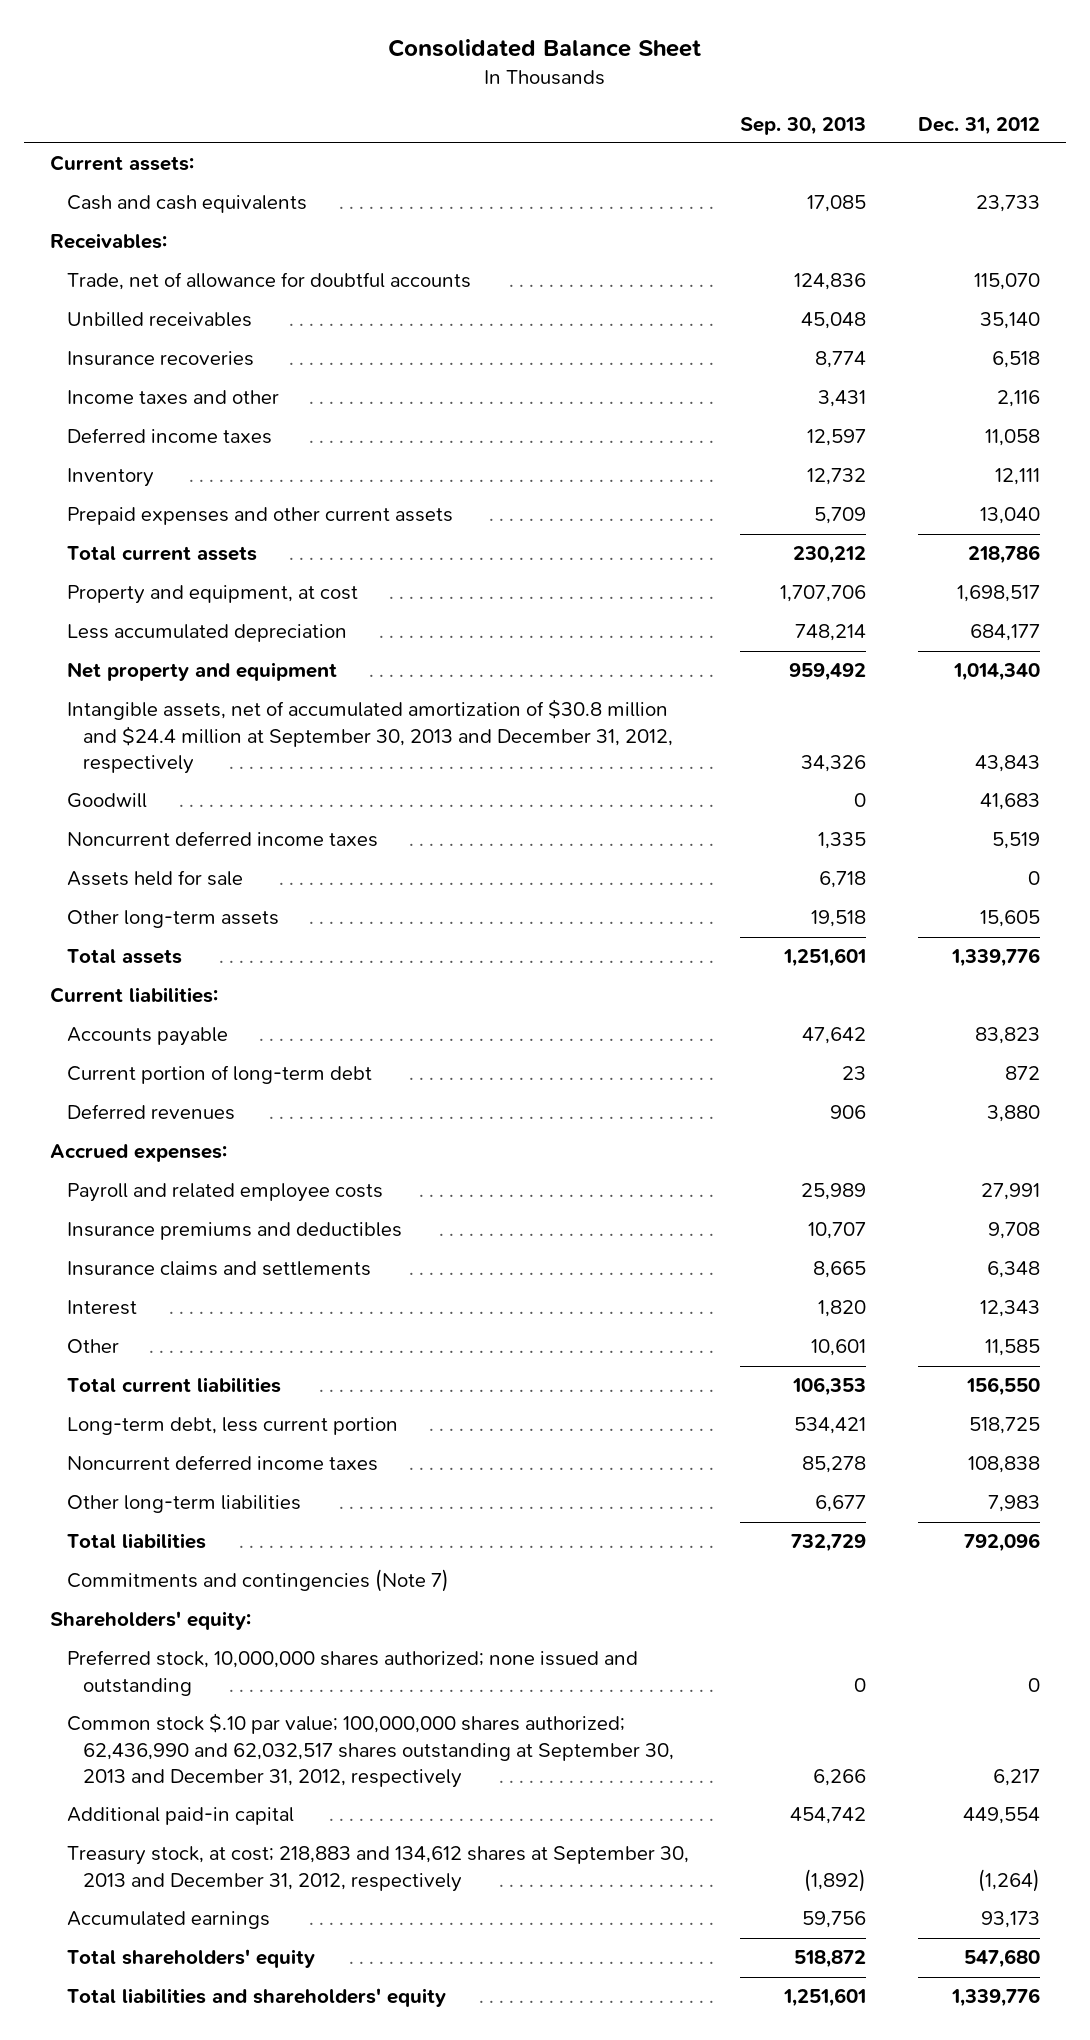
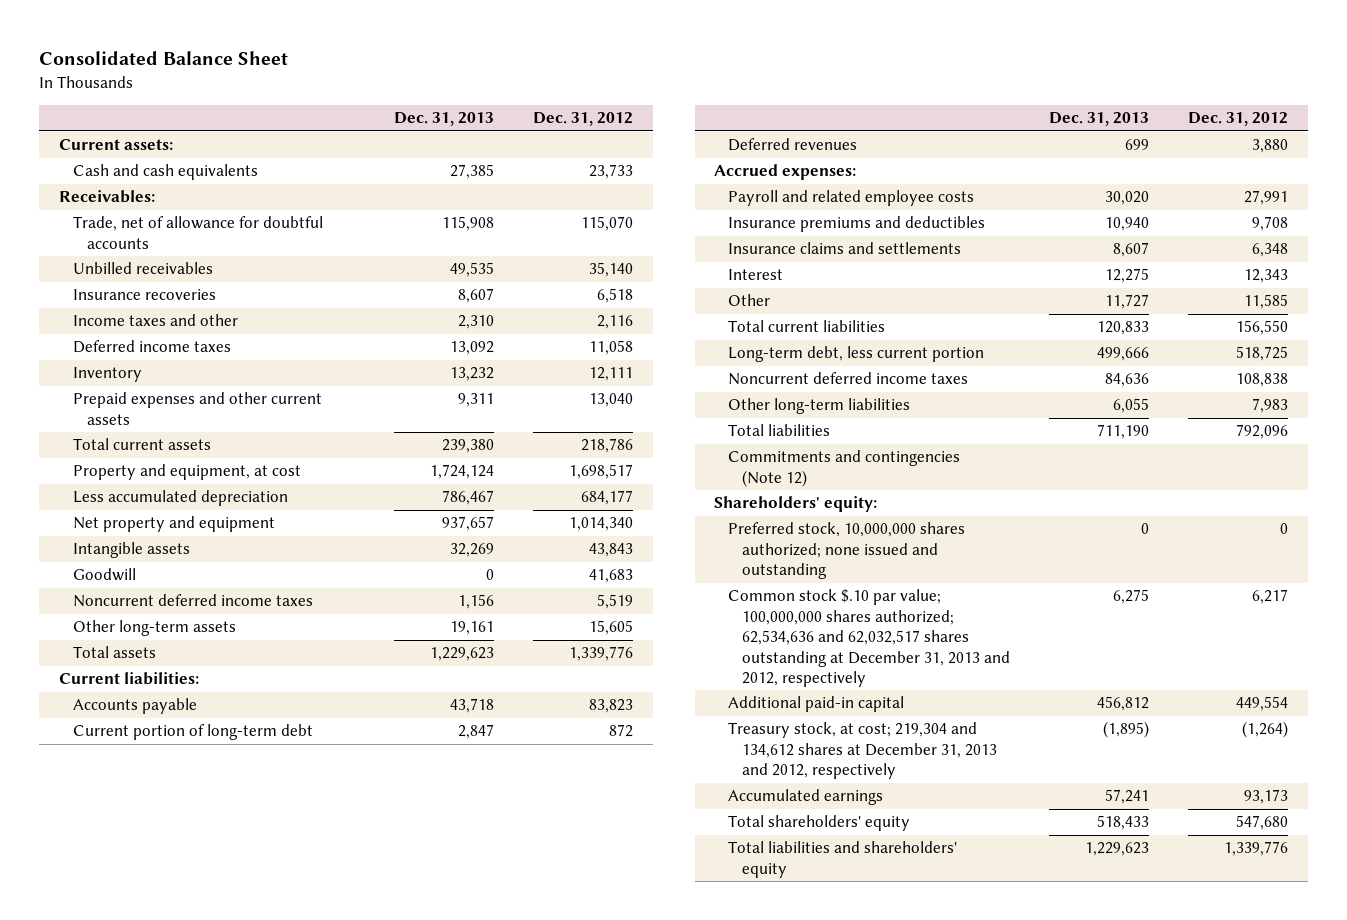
[740,116,867,135] Sep. 30, 2013 -> none
none -> [394,112,495,127] Dec. 31, 2013
[66,699,674,775] Intangible assets, net of accumulated amortization of $30.8 million and $24.4 million at September 30, 2013 and December 31, 2012, respectively -> [72,542,190,559] Intangible assets
[66,870,243,887] Assets held for sale -> none
[66,1569,449,1593] Commitments and contingencies (Note 7) -> [728,450,961,487] Commitments and contingencies (Note 12)
[66,1713,675,1789] Common stock $.10 par value; 100,000,000 shares authorized; 62,436,990 and 62,032,517 shares outstanding at September 30, 2013 and December 31, 2012, respectively -> [728,589,1011,687] Common stock $.10 par value; 100,000,000 shares authorized; 62,534,636 and 62,032,517 shares outstanding at December 31, 2013 and 2012, respectively
[66,1846,689,1892] Treasury stock, at cost; 218,883 and 134,612 shares at September 30, 2013 and December 31, 2012, respectively -> [728,722,998,780] Treasury stock, at cost; 219,304 and 134,612 shares at December 31, 2013 and 2012, respectively

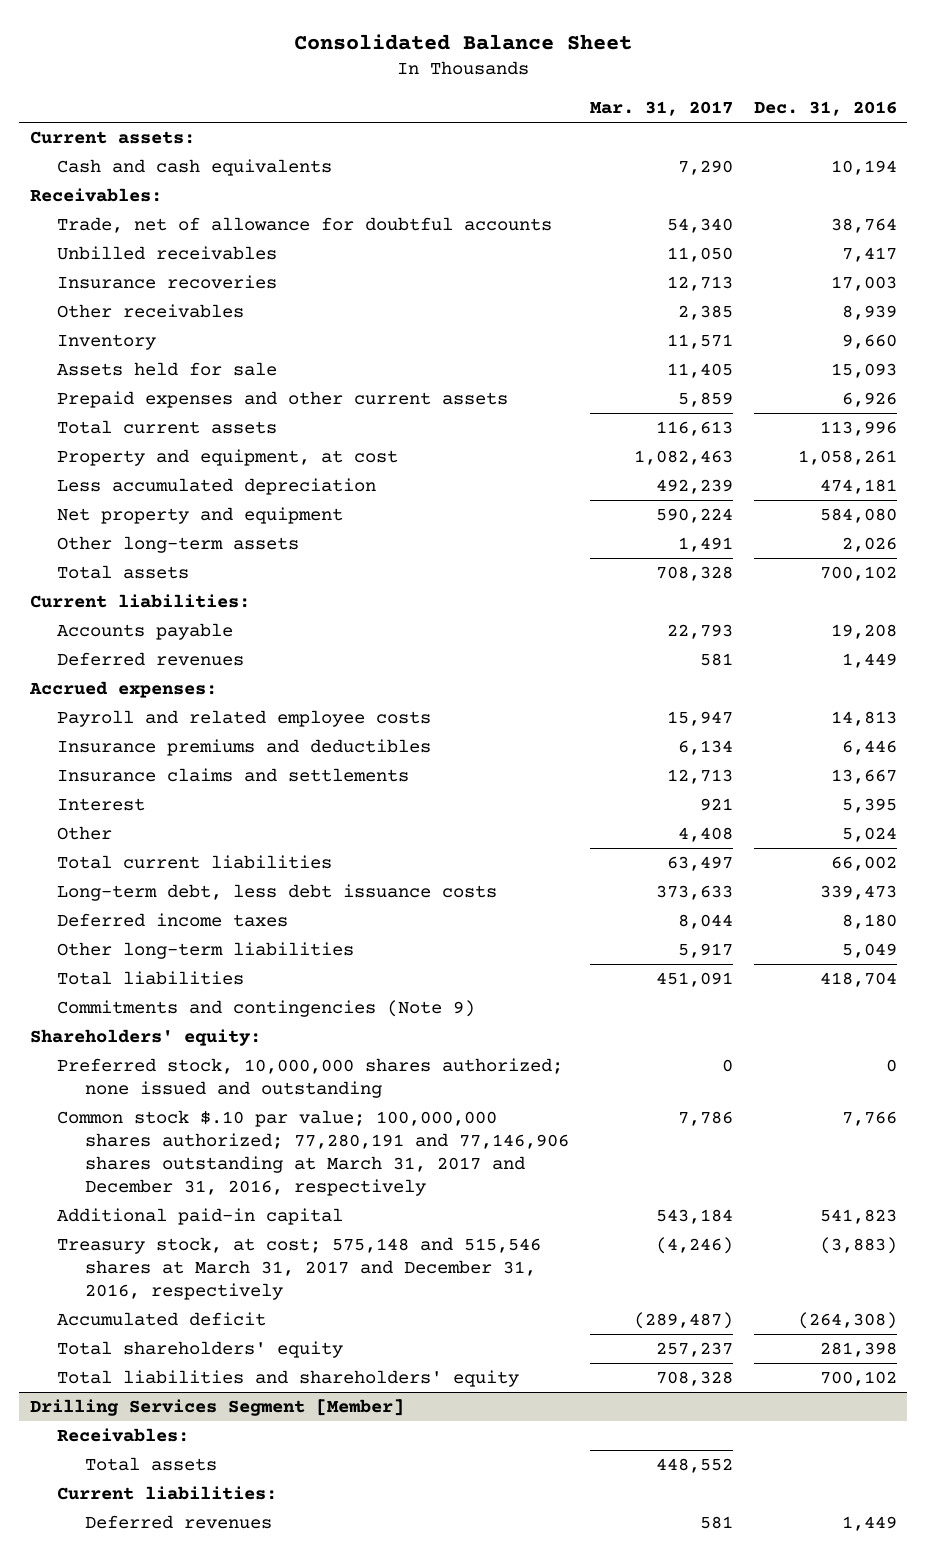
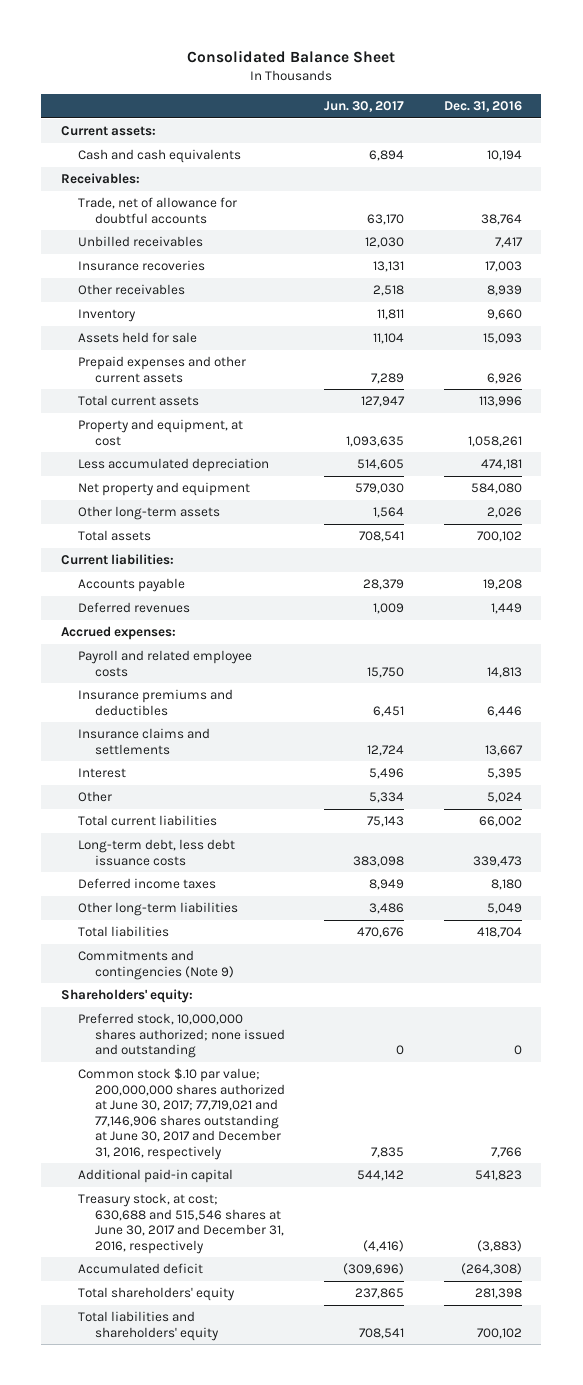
[589,101,733,117] Mar. 31, 2017 -> none
none -> [324,101,405,113] Jun. 30, 2017
[57,1109,569,1196] Common stock $.10 par value; 100,000,000 shares authorized; 77,280,191 and 77,146,906 shares outstanding at March 31, 2017 and December 31, 2016, respectively -> [78,1068,286,1160] Common stock $.10 par value; 200,000,000 shares authorized at June 30, 2017; 77,719,021 and 77,146,906 shares outstanding at June 30, 2017 and December 31, 2016, respectively
[57,1236,542,1300] Treasury stock, at cost; 575,148 and 515,546 shares at March 31, 2017 and December 31, 2016, respectively -> [78,1193,285,1254] Treasury stock, at cost; 630,688 and 515,546 shares at June 30, 2017 and December 31, 2016, respectively
[29,1398,404,1416] Drilling Services Segment [Member] -> none
[57,1427,190,1442] Receivables: -> none
[84,1456,217,1471] Total assets -> none
[57,1485,278,1500] Current liabilities: -> none
[84,1514,272,1529] Deferred revenues -> none

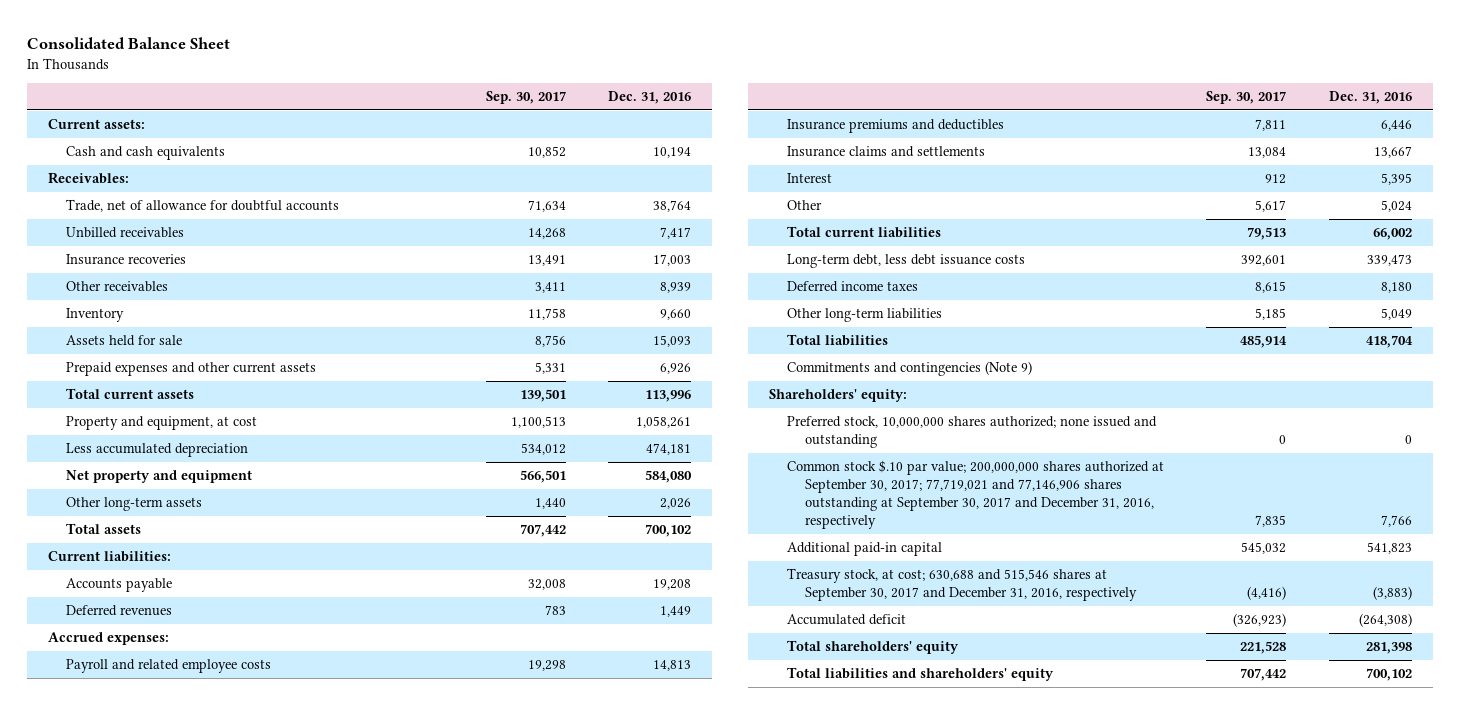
[324,101,405,113] Jun. 30, 2017 -> none
none -> [485,90,566,104] Sep. 30, 2017
[78,1068,286,1160] Common stock $.10 par value; 200,000,000 shares authorized at June 30, 2017; 77,719,021 and 77,146,906 shares outstanding at June 30, 2017 and December 31, 2016, respectively -> [787,460,1165,530] Common stock $.10 par value; 200,000,000 shares authorized at September 30, 2017; 77,719,021 and 77,146,906 shares outstanding at September 30, 2017 and December 31, 2016, respectively
[78,1193,285,1254] Treasury stock, at cost; 630,688 and 515,546 shares at June 30, 2017 and December 31, 2016, respectively -> [787,568,1137,602] Treasury stock, at cost; 630,688 and 515,546 shares at September 30, 2017 and December 31, 2016, respectively

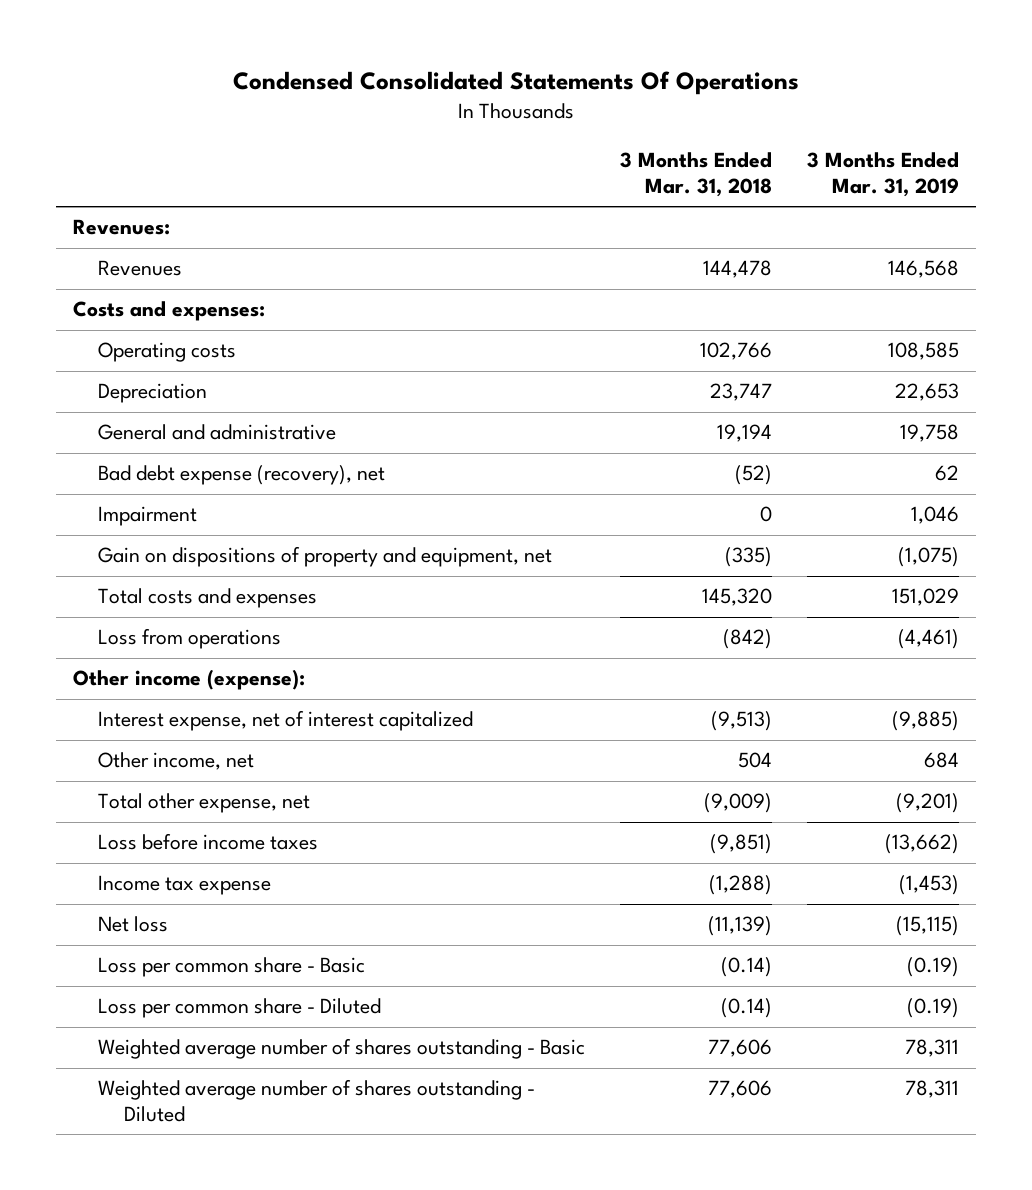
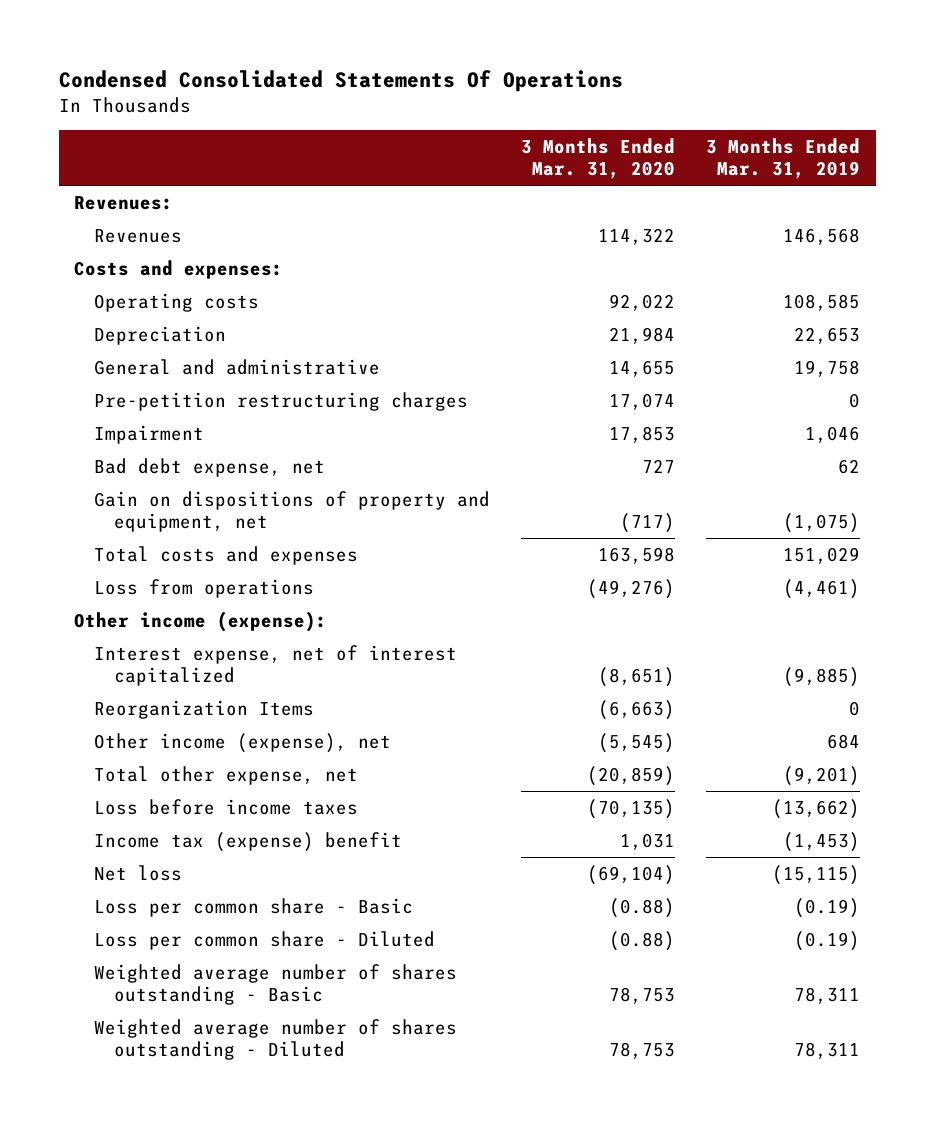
[619,152,772,197] 3 Months Ended Mar. 31, 2018 -> none
none -> [520,138,675,180] 3 Months Ended Mar. 31, 2020
[98,465,386,486] Bad debt expense (recovery), net -> none
none -> [93,391,468,411] Pre-petition restructuring charges
none -> [93,457,325,477] Bad debt expense, net
none -> [93,699,314,719] Reorganization Items
[98,752,255,771] Other income, net -> [93,732,391,753] Other income (expense), net
[98,875,272,896] Income tax expense -> [93,831,402,852] Income tax (expense) benefit

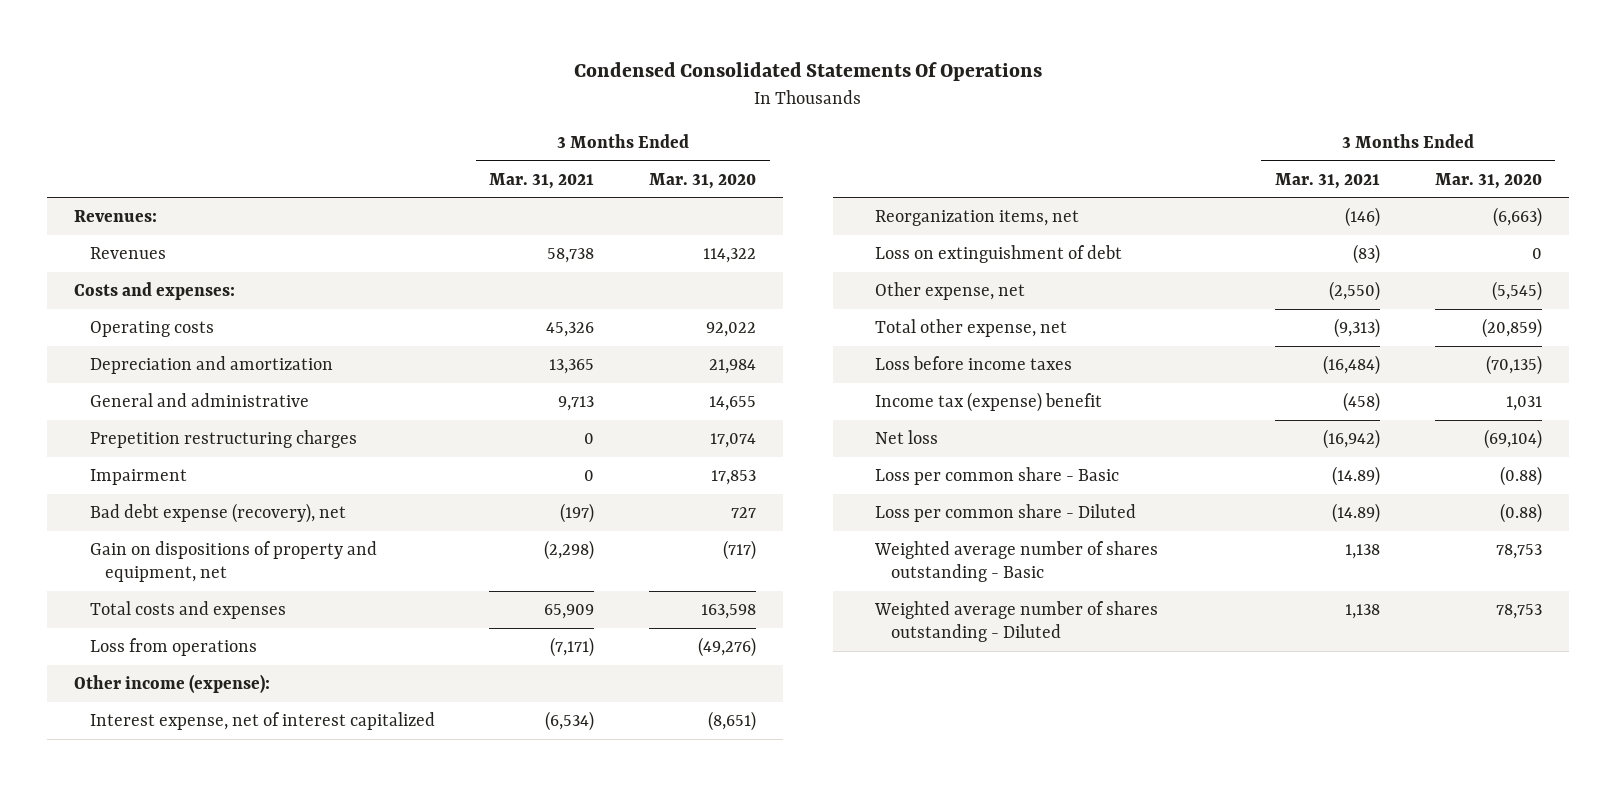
[706,138,861,180] 3 Months Ended Mar. 31, 2019 -> none
none -> [489,172,595,189] Mar. 31, 2021
[93,325,226,345] Depreciation -> [89,356,333,375] Depreciation and amortization
[93,391,468,411] Pre-petition restructuring charges -> [89,430,357,449] Prepetition restructuring charges
[93,457,325,477] Bad debt expense, net -> [89,503,346,524] Bad debt expense (recovery), net
[93,699,314,719] Reorganization Items -> [875,210,1080,227] Reorganization items, net
none -> [875,245,1123,264] Loss on extinguishment of debt
[93,732,391,753] Other income (expense), net -> [875,282,1026,301] Other expense, net

